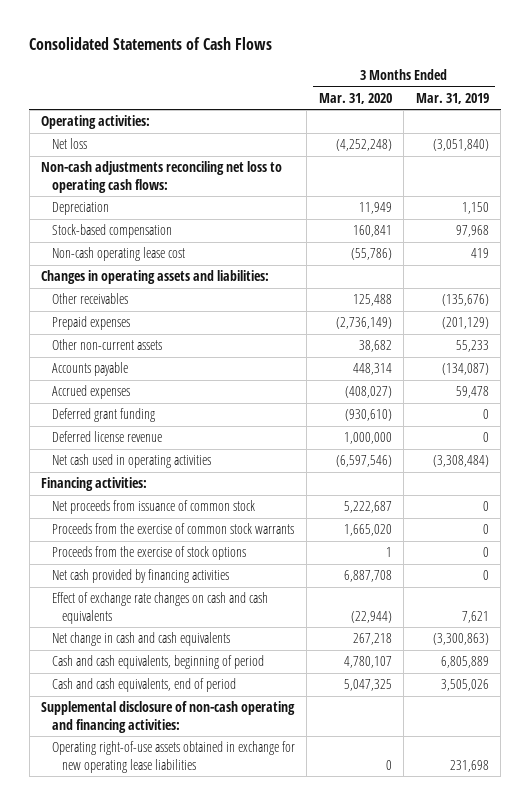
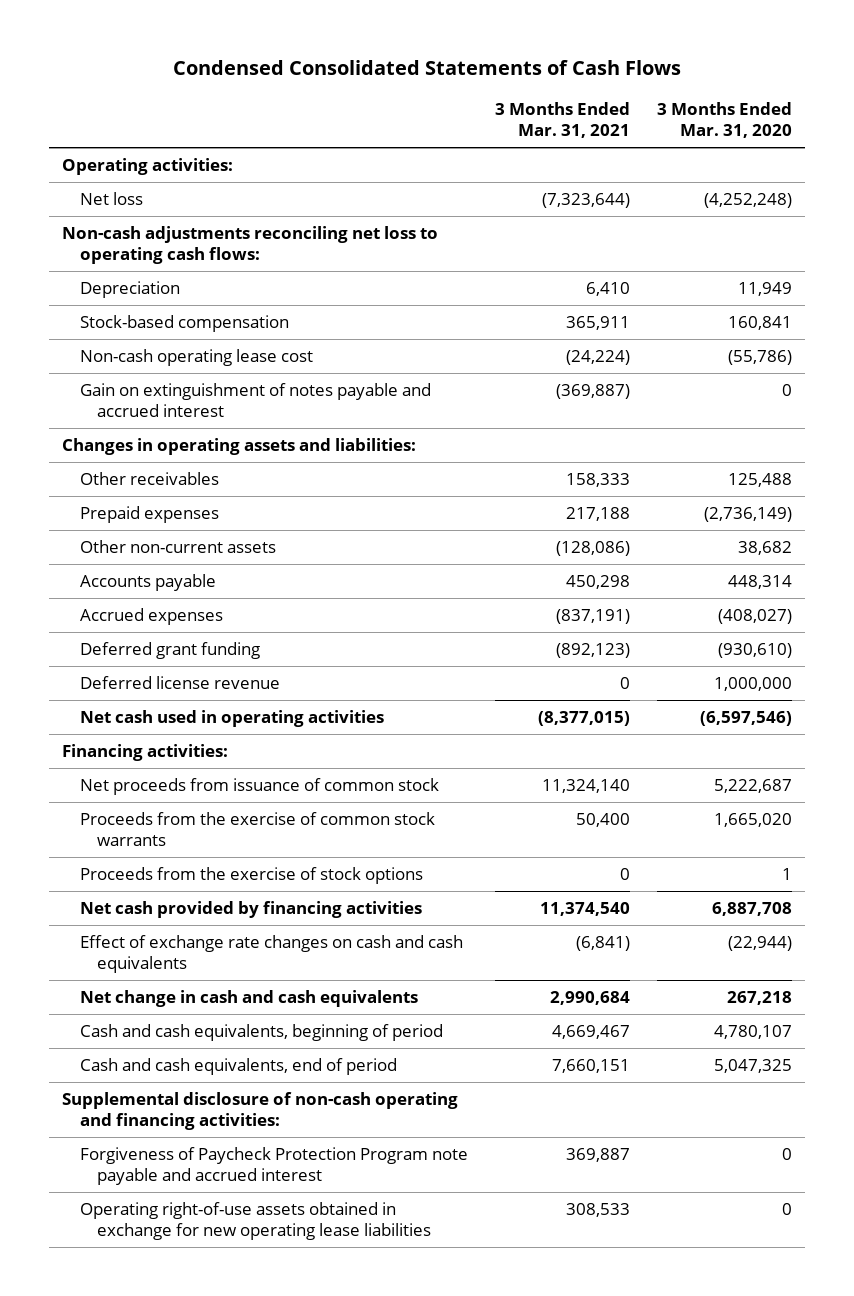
[29,37,273,51] Consolidated Statements of Cash Flows -> [173,60,682,76] Condensed Consolidated Statements of Cash Flows
[415,92,489,104] Mar. 31, 2019 -> none
none -> [494,102,630,139] 3 Months Ended Mar. 31, 2021
none -> [79,382,431,418] Gain on extinguishment of notes payable and accrued interest
none -> [79,1146,468,1186] Forgiveness of Paycheck Protection Program note payable and accrued interest

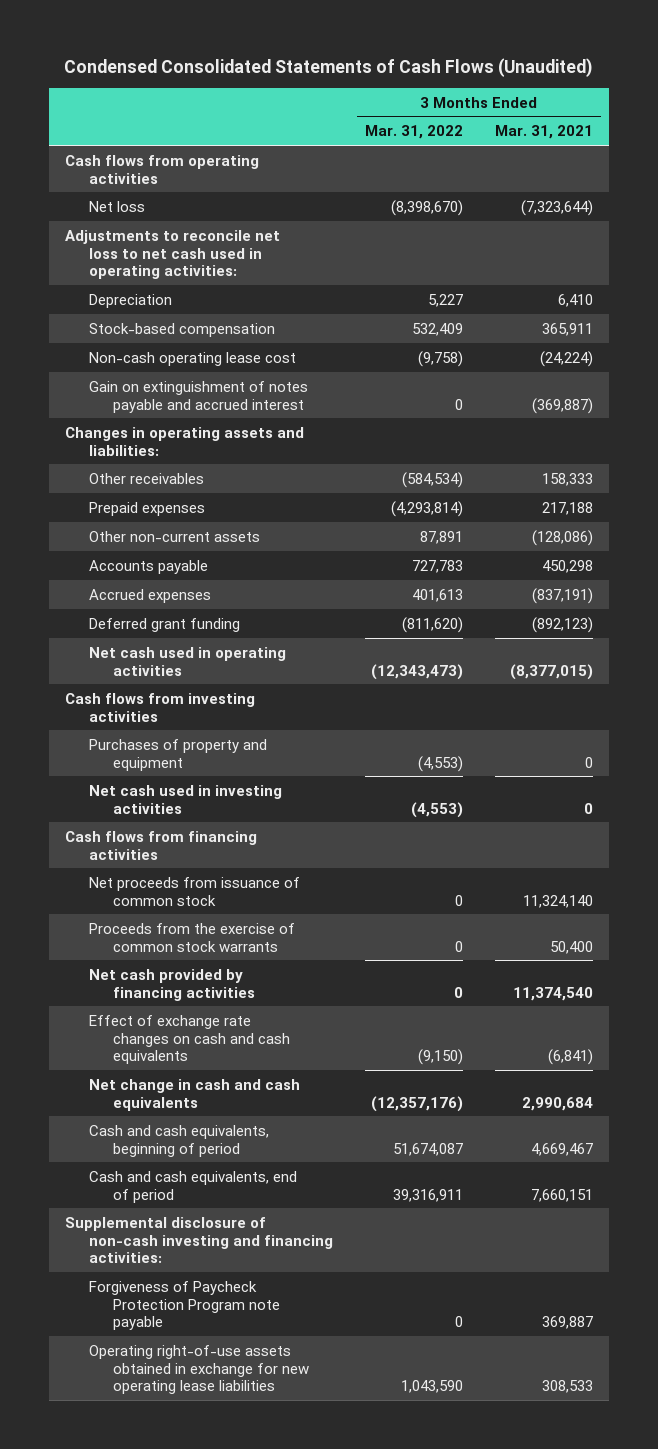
[173,60,682,76] Condensed Consolidated Statements of Cash Flows -> [64,57,594,77] Condensed Consolidated Statements of Cash Flows (Unaudited)
[656,102,792,139] 3 Months Ended Mar. 31, 2020 -> none
none -> [365,125,464,140] Mar. 31, 2022
[62,157,234,175] Operating activities: -> [65,154,260,184] Cash flows from operating activities
[62,225,439,265] Non-cash adjustments reconciling net loss to operating cash flows: -> [65,229,281,280] Adjustments to reconcile net loss to net cash used in operating activities:
[79,675,280,689] Deferred license revenue -> none
none -> [65,692,256,722] Cash flows from investing activities
none -> [89,738,268,771] Purchases of property and equipment
none -> [89,784,283,814] Net cash used in investing activities
[62,743,229,761] Financing activities: -> [65,830,258,860] Cash flows from financing activities
[79,866,423,884] Proceeds from the exercise of stock options -> none
[62,1091,459,1131] Supplemental disclosure of non-cash operating and financing activities: -> [65,1216,334,1264] Supplemental disclosure of non-cash investing and financing activities:
[79,1146,468,1186] Forgiveness of Paycheck Protection Program note payable and accrued interest -> [89,1280,281,1331] Forgiveness of Paycheck Protection Program note payable

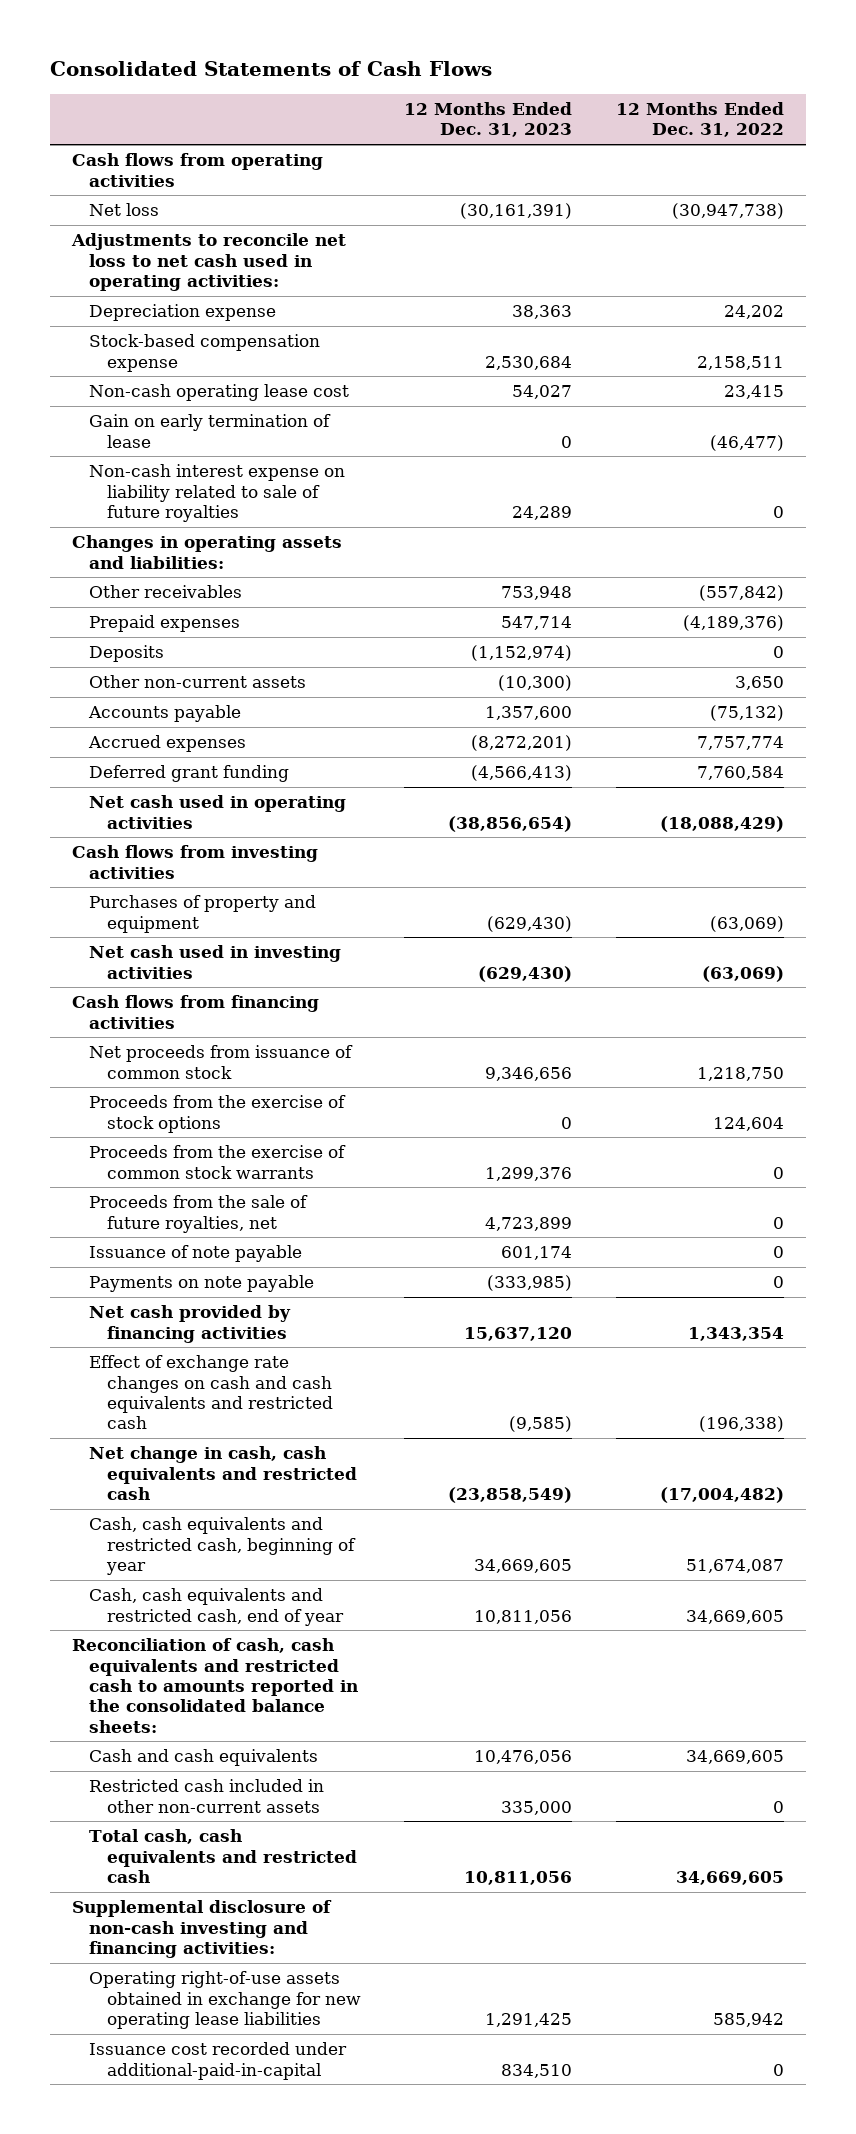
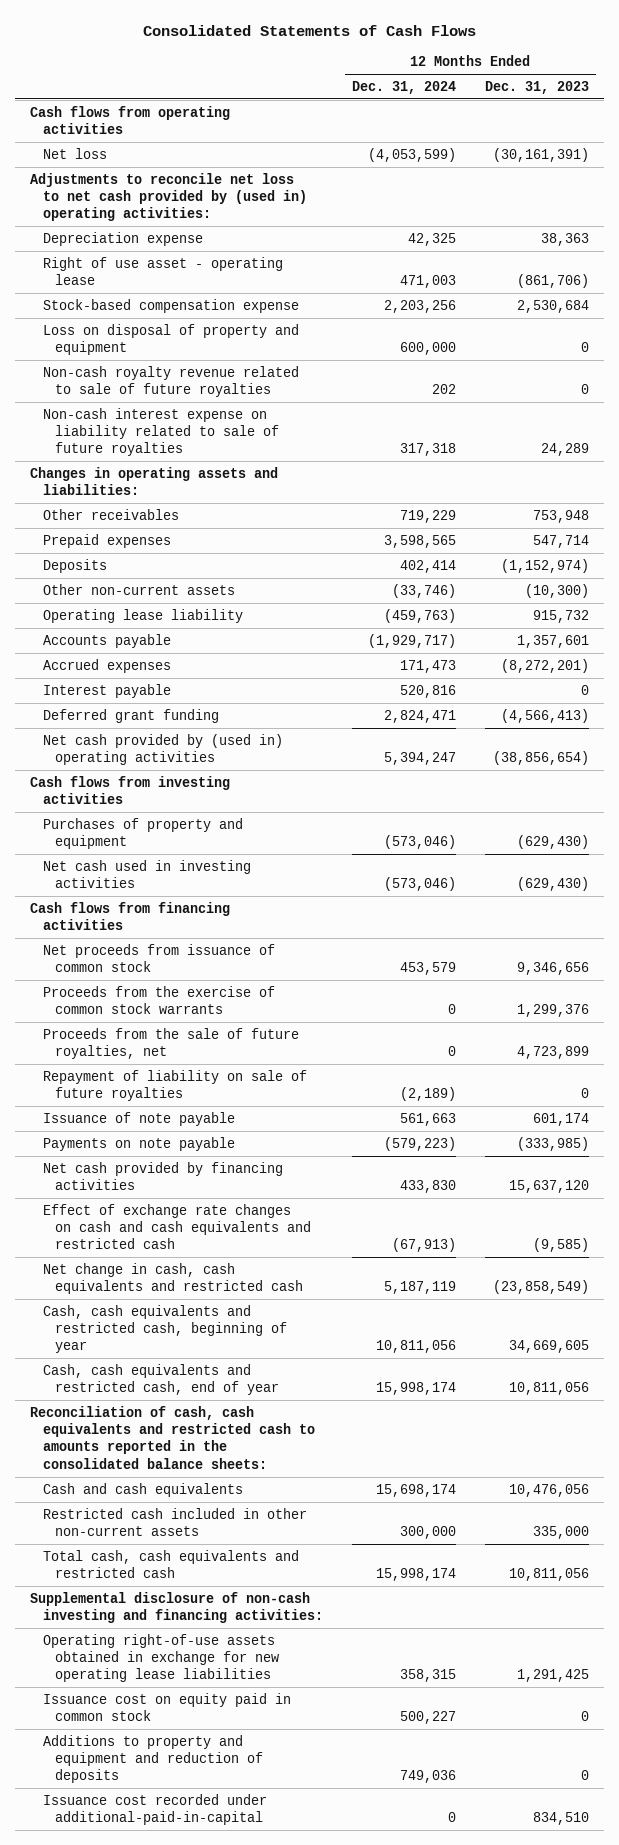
[616,101,785,138] 12 Months Ended Dec. 31, 2022 -> none
none -> [351,80,456,94] Dec. 31, 2024
[70,233,346,291] Adjustments to reconcile net loss to net cash used in operating activities: -> [29,172,307,222] Adjustments to reconcile net loss to net cash provided by (used in) operating activities:
none -> [42,256,283,286] Right of use asset - operating lease
[89,384,350,402] Non-cash operating lease cost -> none
[89,414,332,448] Gain on early termination of lease -> none
none -> [42,323,299,356] Loss on disposal of property and equipment
none -> [42,365,299,398] Non-cash royalty revenue related to sale of future royalties
none -> [42,608,243,623] Operating lease liability
[485,706,573,721] 1,357,600 -> [517,634,590,648] 1,357,601
none -> [42,683,171,698] Interest payable
[89,795,347,829] Net cash used in operating activities -> [42,733,283,766] Net cash provided by (used in) operating activities
[89,1095,347,1133] Proceeds from the exercise of stock options -> none
none -> [42,1069,307,1102] Repayment of liability on sale of future royalties
none -> [42,1692,291,1722] Issuance cost on equity paid in common stock
none -> [42,1734,264,1784] Additions to property and equipment and reduction of deposits

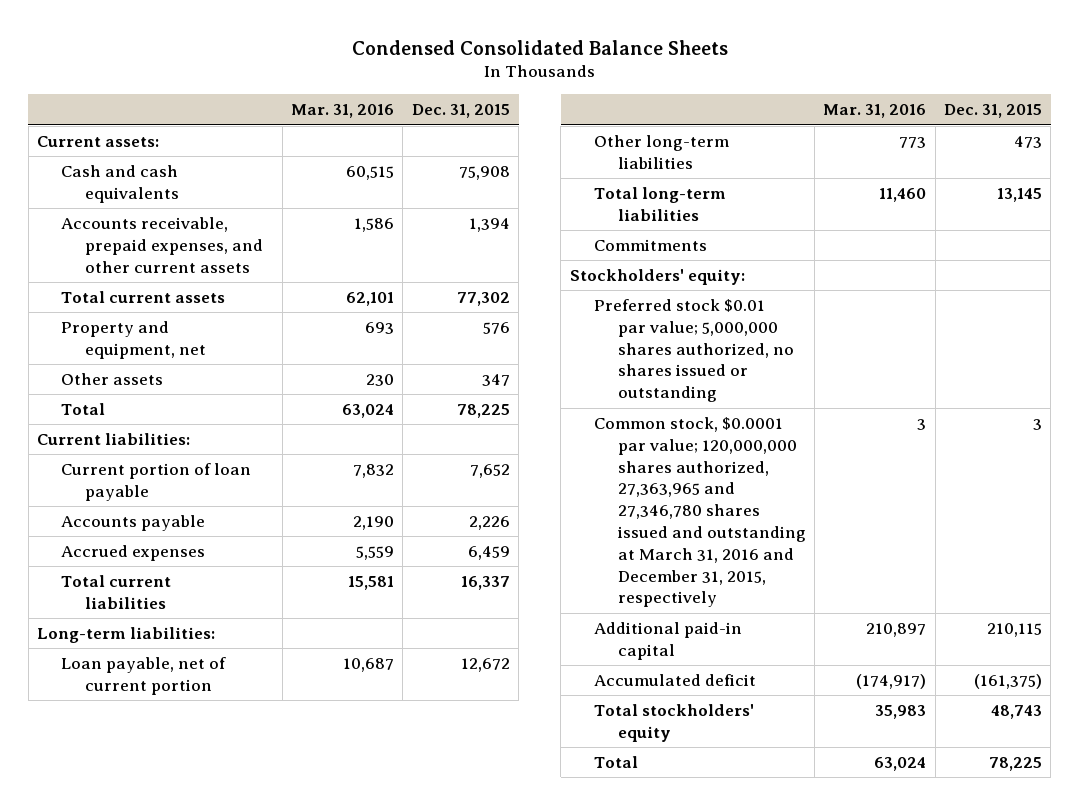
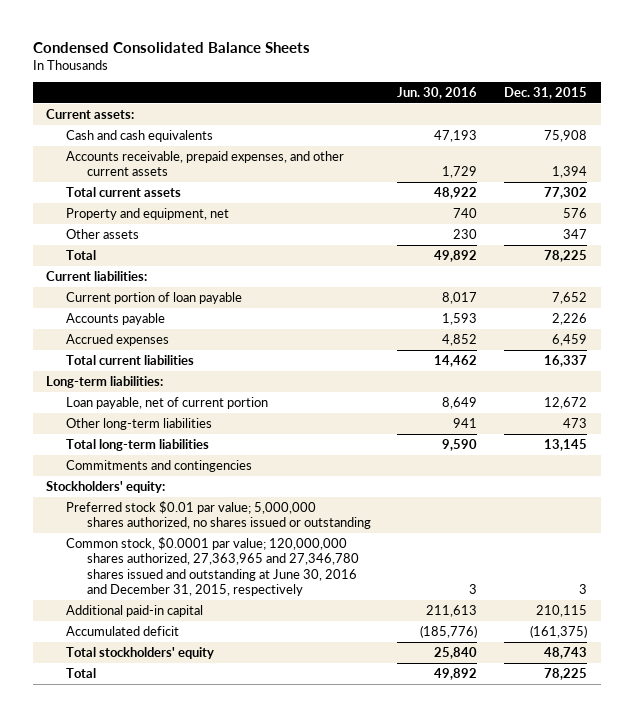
[291,104,395,119] Mar. 31, 2016 -> none
none -> [397,87,478,100] Jun. 30, 2016
[593,239,707,252] Commitments -> [66,459,253,472] Commitments and contingencies
[593,417,806,608] Common stock, $0.0001 par value; 120,000,000 shares authorized, 27,363,965 and 27,346,780 shares issued and outstanding at March 31, 2016 and December 31, 2015, respectively -> [66,536,359,597] Common stock, $0.0001 par value; 120,000,000 shares authorized, 27,363,965 and 27,346,780 shares issued and outstanding at June 30, 2016 and December 31, 2015, respectively

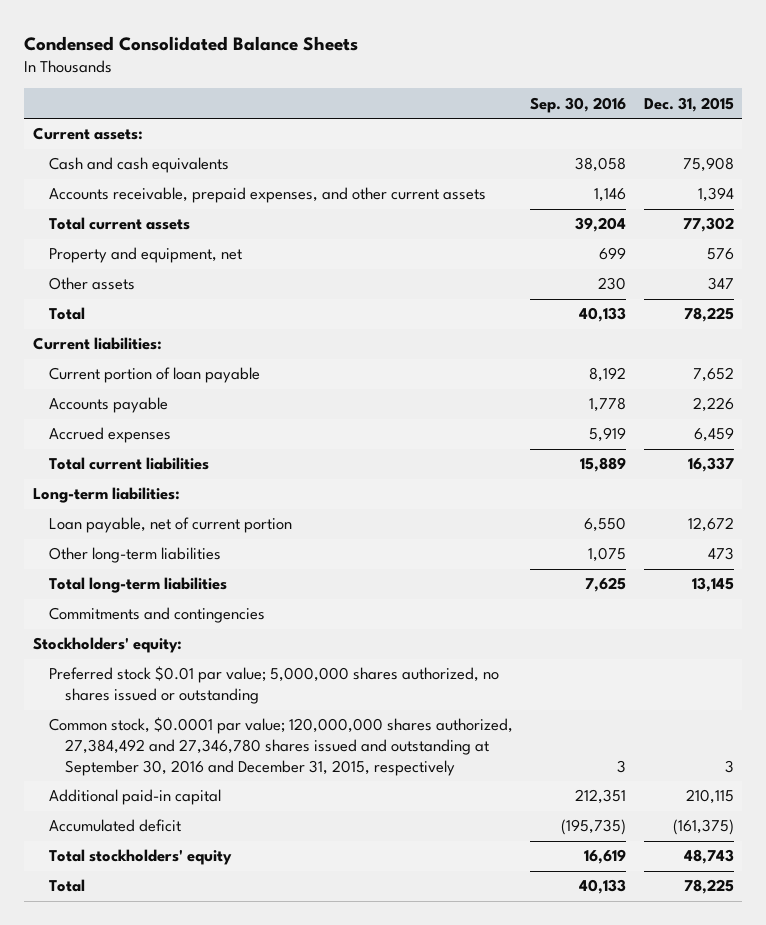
[397,87,478,100] Jun. 30, 2016 -> none
none -> [530,96,627,113] Sep. 30, 2016
[66,536,359,597] Common stock, $0.0001 par value; 120,000,000 shares authorized, 27,363,965 and 27,346,780 shares issued and outstanding at June 30, 2016 and December 31, 2015, respectively -> [48,717,513,776] Common stock, $0.0001 par value; 120,000,000 shares authorized, 27,384,492 and 27,346,780 shares issued and outstanding at September 30, 2016 and December 31, 2015, respectively

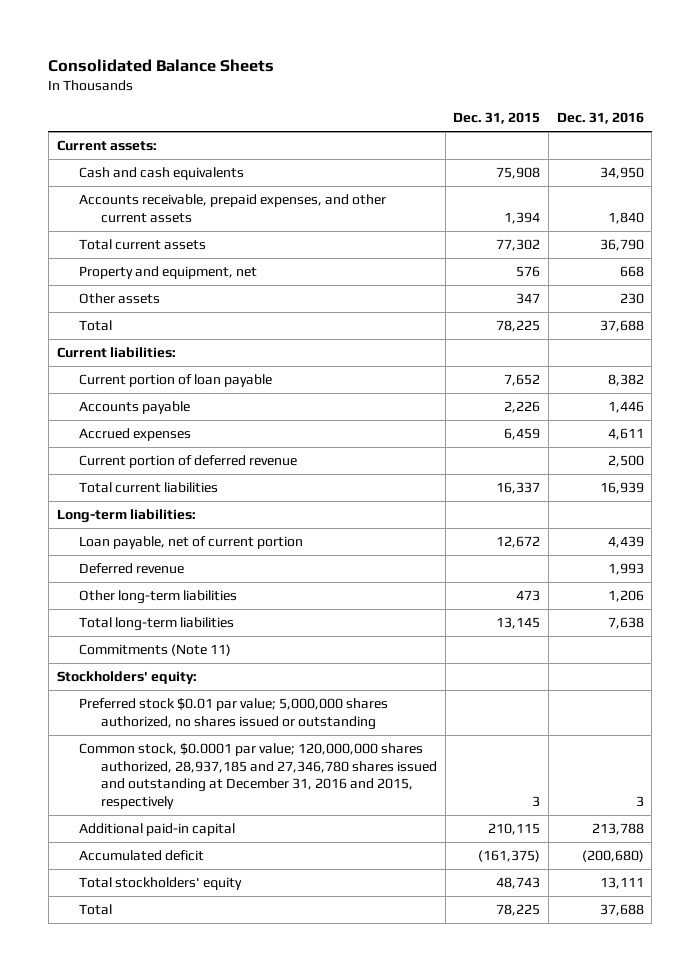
[24,35,359,51] Condensed Consolidated Balance Sheets -> [48,58,275,72] Consolidated Balance Sheets
[530,96,627,113] Sep. 30, 2016 -> none
none -> [556,112,644,125] Dec. 31, 2016
none -> [78,455,297,469] Current portion of deferred revenue
none -> [78,563,184,575] Deferred revenue
[48,607,265,624] Commitments and contingencies -> [78,644,231,657] Commitments (Note 11)
[48,717,513,776] Common stock, $0.0001 par value; 120,000,000 shares authorized, 27,384,492 and 27,346,780 shares issued and outstanding at September 30, 2016 and December 31, 2015, respectively -> [78,743,438,810] Common stock, $0.0001 par value; 120,000,000 shares authorized, 28,937,185 and 27,346,780 shares issued and outstanding at December 31, 2016 and 2015, respectively

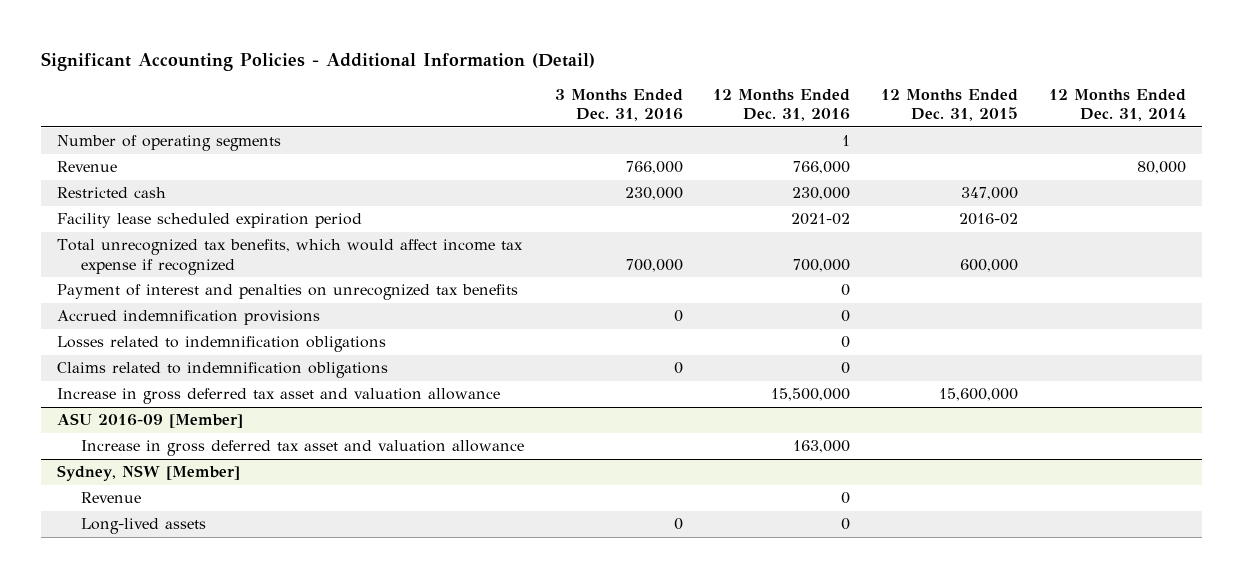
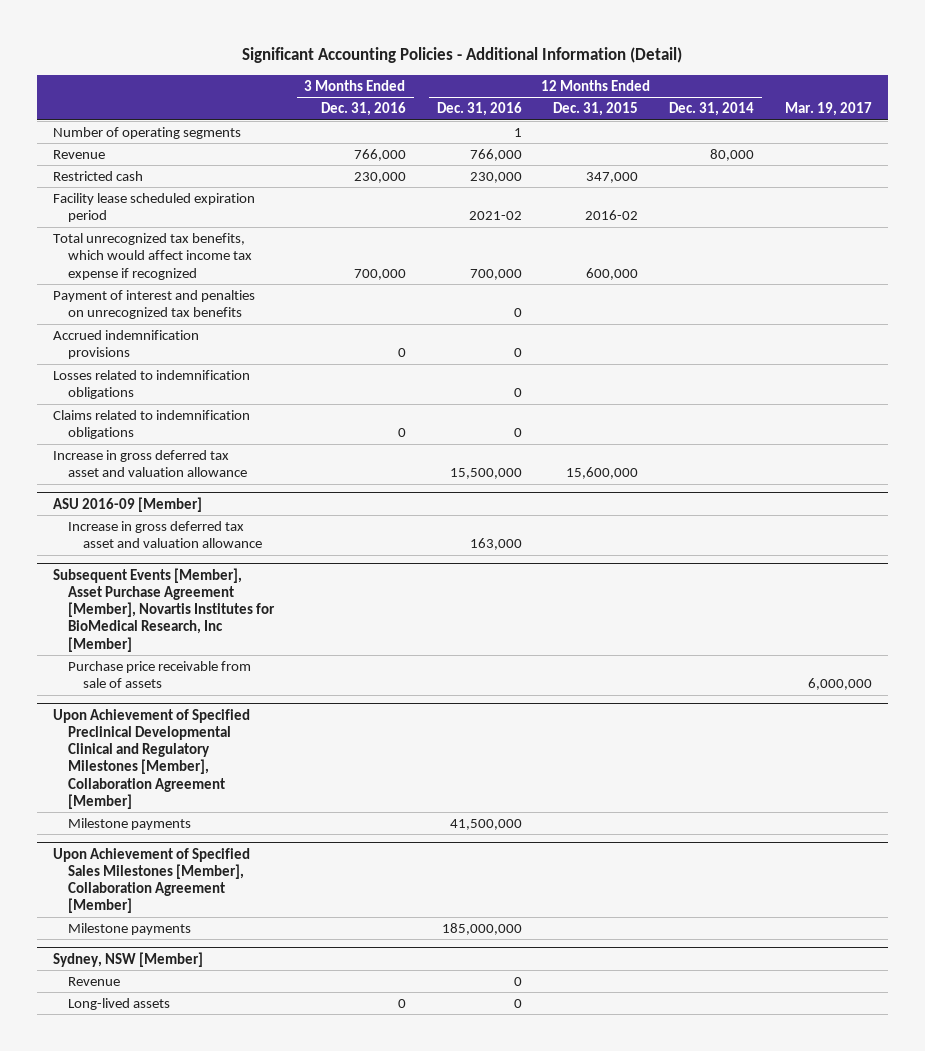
none -> [785,102,873,117] Mar. 19, 2017
none -> [52,567,275,652] Subsequent Events [Member], Asset Purchase Agreement [Member], Novartis Institutes for BioMedical Research, Inc [Member]
none -> [67,660,251,689] Purchase price receivable from sale of assets
none -> [52,708,250,810] Upon Achievement of Specified Preclinical Developmental Clinical and Regulatory Milestones [Member], Collaboration Agreement [Member]
none -> [67,817,191,830] Milestone payments
none -> [52,847,250,914] Upon Achievement of Specified Sales Milestones [Member], Collaboration Agreement [Member]
none -> [67,922,191,935] Milestone payments

